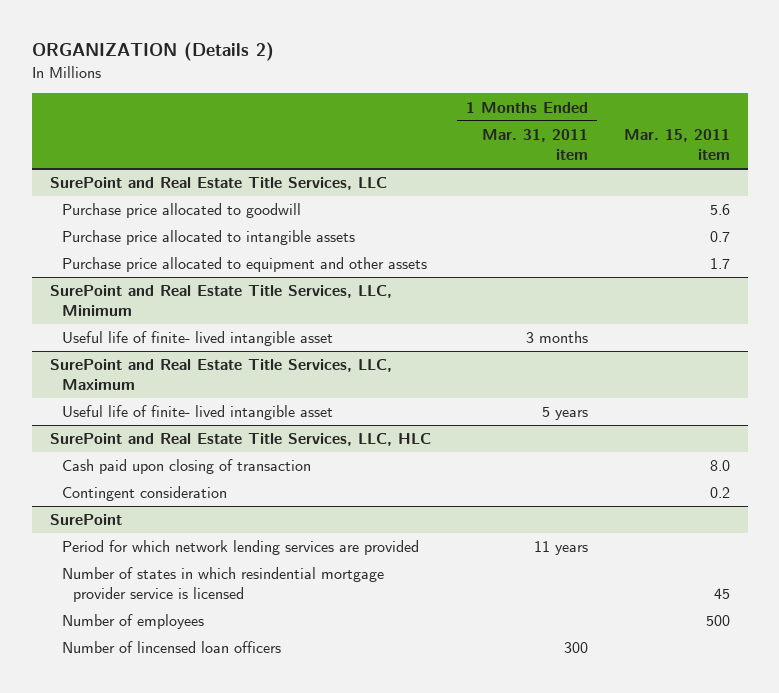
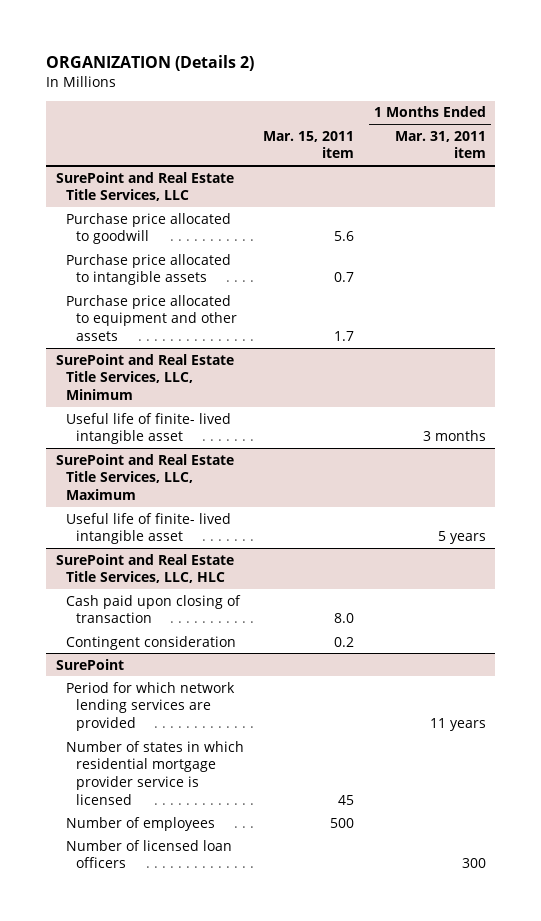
[61,567,384,603] Number of states in which resindential mortgage provider service is licensed -> [66,740,245,805] Number of states in which residential mortgage provider service is licensed
[61,641,281,654] Number of lincensed loan officers -> [66,839,233,869] Number of licensed loan officers

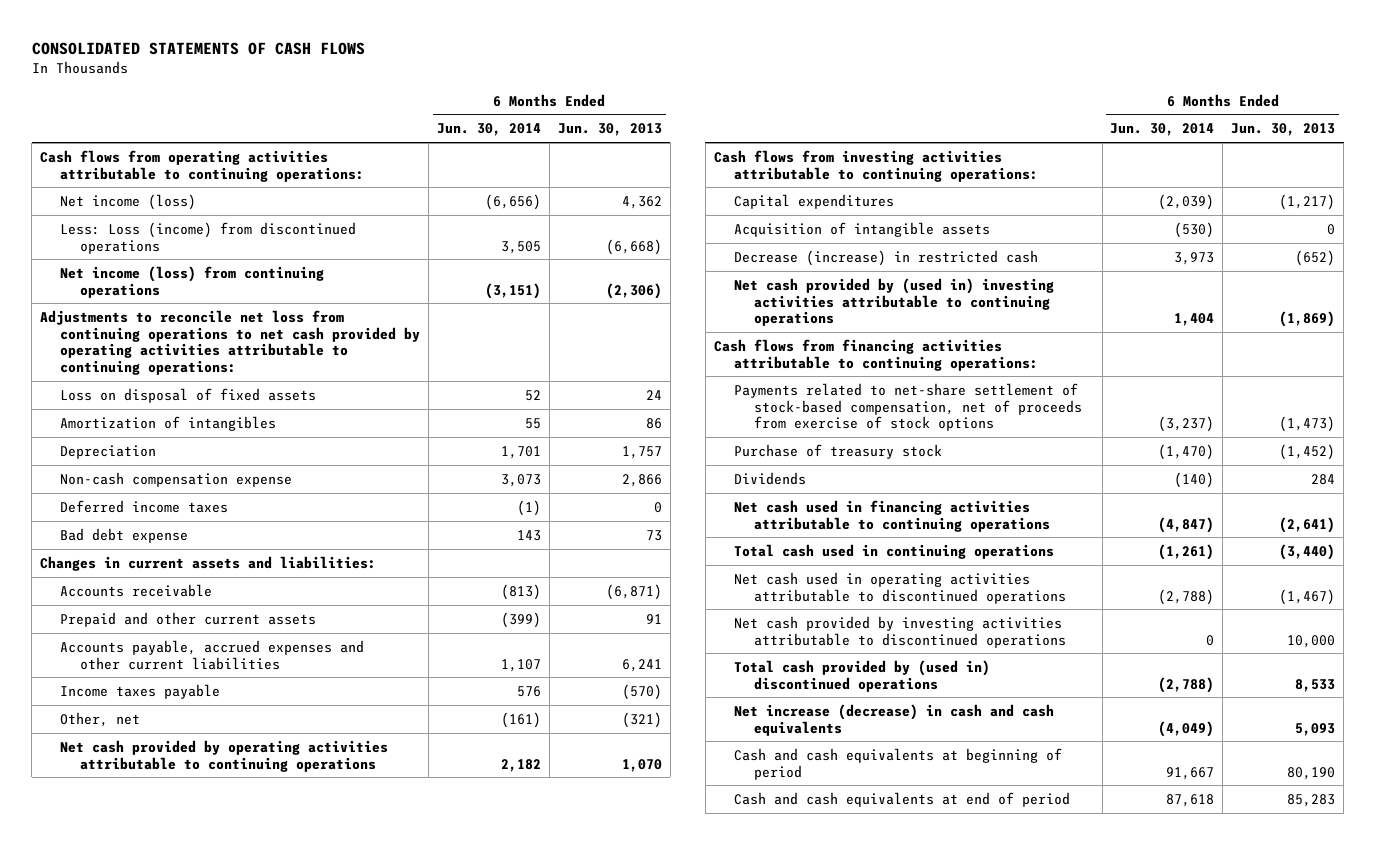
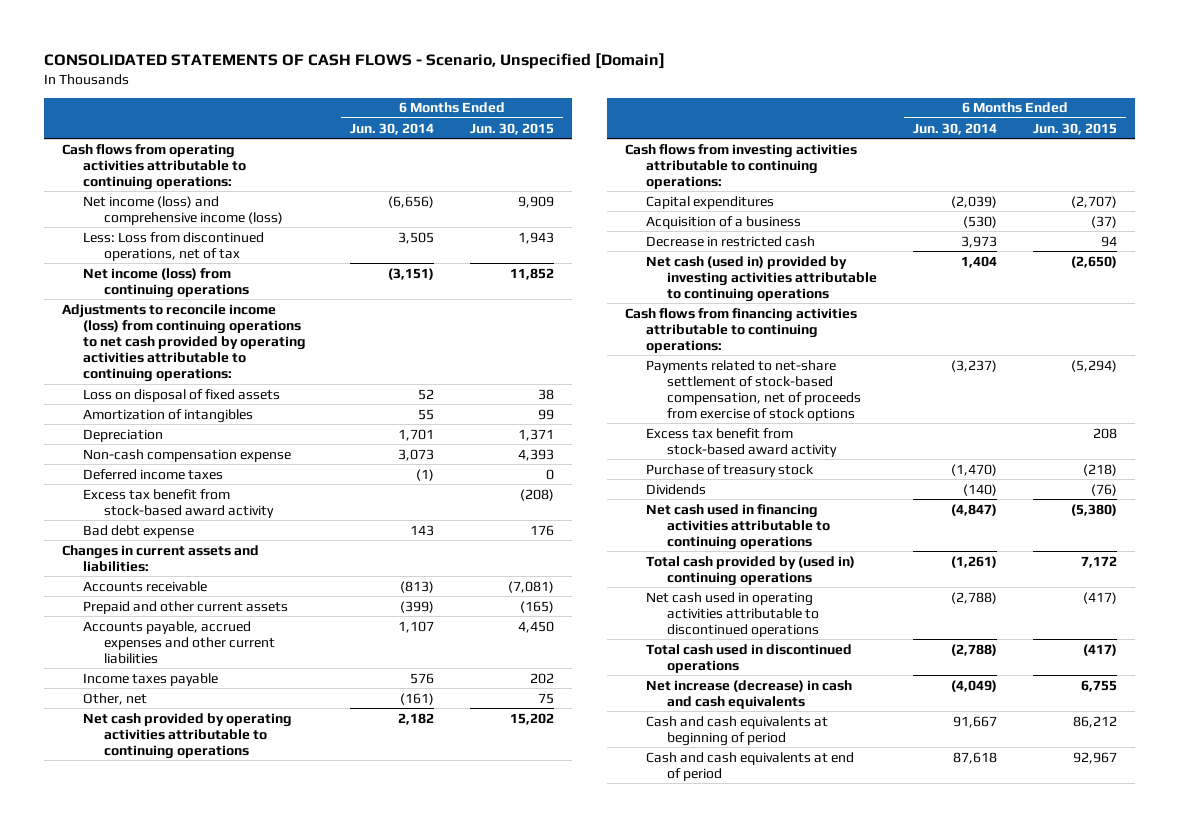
[31,41,365,55] CONSOLIDATED STATEMENTS OF CASH FLOWS -> [43,53,665,70] CONSOLIDATED STATEMENTS OF CASH FLOWS - Scenario, Unspecified [Domain]
[557,123,662,137] Jun. 30, 2013 -> none
none -> [470,122,555,135] Jun. 30, 2015
[60,193,197,210] Net income (loss) -> [83,195,284,225] Net income (loss) and comprehensive income (loss)
[60,221,357,254] Less: Loss (income) from discontinued operations -> [83,231,265,261] Less: Loss from discontinued operations, net of tax
[40,309,421,376] Adjustments to reconcile net loss from continuing operations to net cash provided by operating activities attributable to continuing operations: -> [61,303,307,382] Adjustments to reconcile income (loss) from continuing operations to net cash provided by operating activities attributable to continuing operations:
none -> [83,488,275,518] Excess tax benefit from stock-based award activity
[733,221,990,237] Acquisition of intangible assets -> [646,215,802,229] Acquisition of a business
[733,249,1038,266] Decrease (increase) in restricted cash -> [646,235,816,247] Decrease in restricted cash
[733,277,1054,327] Net cash provided by (used in) investing activities attributable to continuing operations -> [646,255,878,302] Net cash (used in) provided by investing activities attributable to continuing operations
none -> [646,427,838,457] Excess tax benefit from stock-based award activity
[733,543,1054,559] Total cash used in continuing operations -> [646,555,856,586] Total cash provided by (used in) continuing operations
[733,615,1066,648] Net cash provided by investing activities attributable to discontinued operations -> none
[733,659,990,692] Total cash provided by (used in) discontinued operations -> [646,643,853,673] Total cash used in discontinued operations

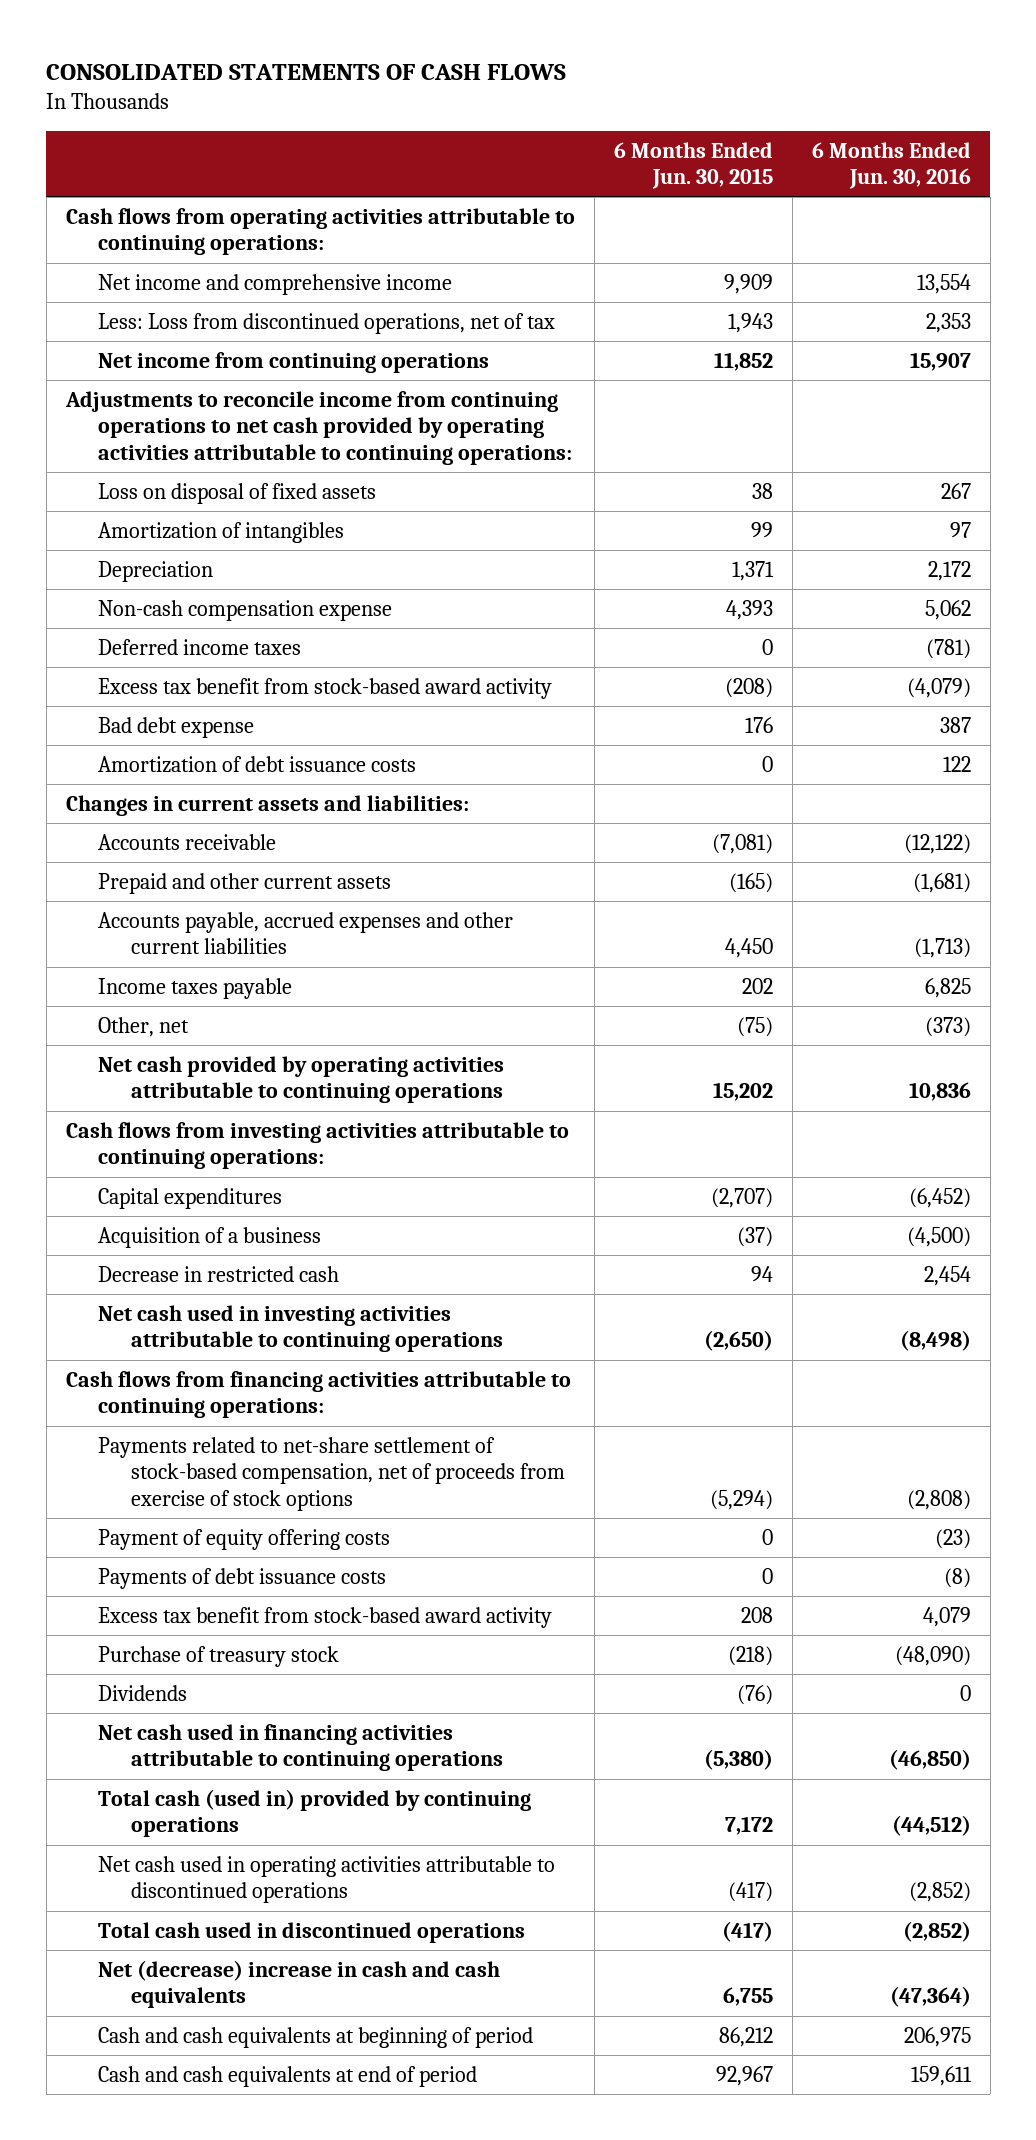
[43,53,665,70] CONSOLIDATED STATEMENTS OF CASH FLOWS - Scenario, Unspecified [Domain] -> [46,63,567,80] CONSOLIDATED STATEMENTS OF CASH FLOWS
[350,122,435,135] Jun. 30, 2014 -> none
none -> [811,141,971,190] 6 Months Ended Jun. 30, 2016
[83,195,284,225] Net income (loss) and comprehensive income (loss) -> [98,274,453,296] Net income and comprehensive income
[83,267,250,298] Net income (loss) from continuing operations -> [98,352,490,374] Net income from continuing operations
[61,303,307,382] Adjustments to reconcile income (loss) from continuing operations to net cash provided by operating activities attributable to continuing operations: -> [64,391,573,465] Adjustments to reconcile income from continuing operations to net cash provided by operating activities attributable to continuing operations:
none -> [98,756,417,774] Amortization of debt issuance costs
[538,692,555,704] 75 -> [736,1017,773,1038] (75)
[646,255,878,302] Net cash (used in) provided by investing activities attributable to continuing operations -> [98,1305,504,1353] Net cash used in investing activities attributable to continuing operations
none -> [98,1529,391,1551] Payment of equity offering costs
none -> [98,1568,387,1590] Payments of debt issuance costs
[646,555,856,586] Total cash provided by (used in) continuing operations -> [98,1789,532,1838] Total cash (used in) provided by continuing operations
[646,679,853,709] Net increase (decrease) in cash and cash equivalents -> [98,1960,501,2009] Net (decrease) increase in cash and cash equivalents

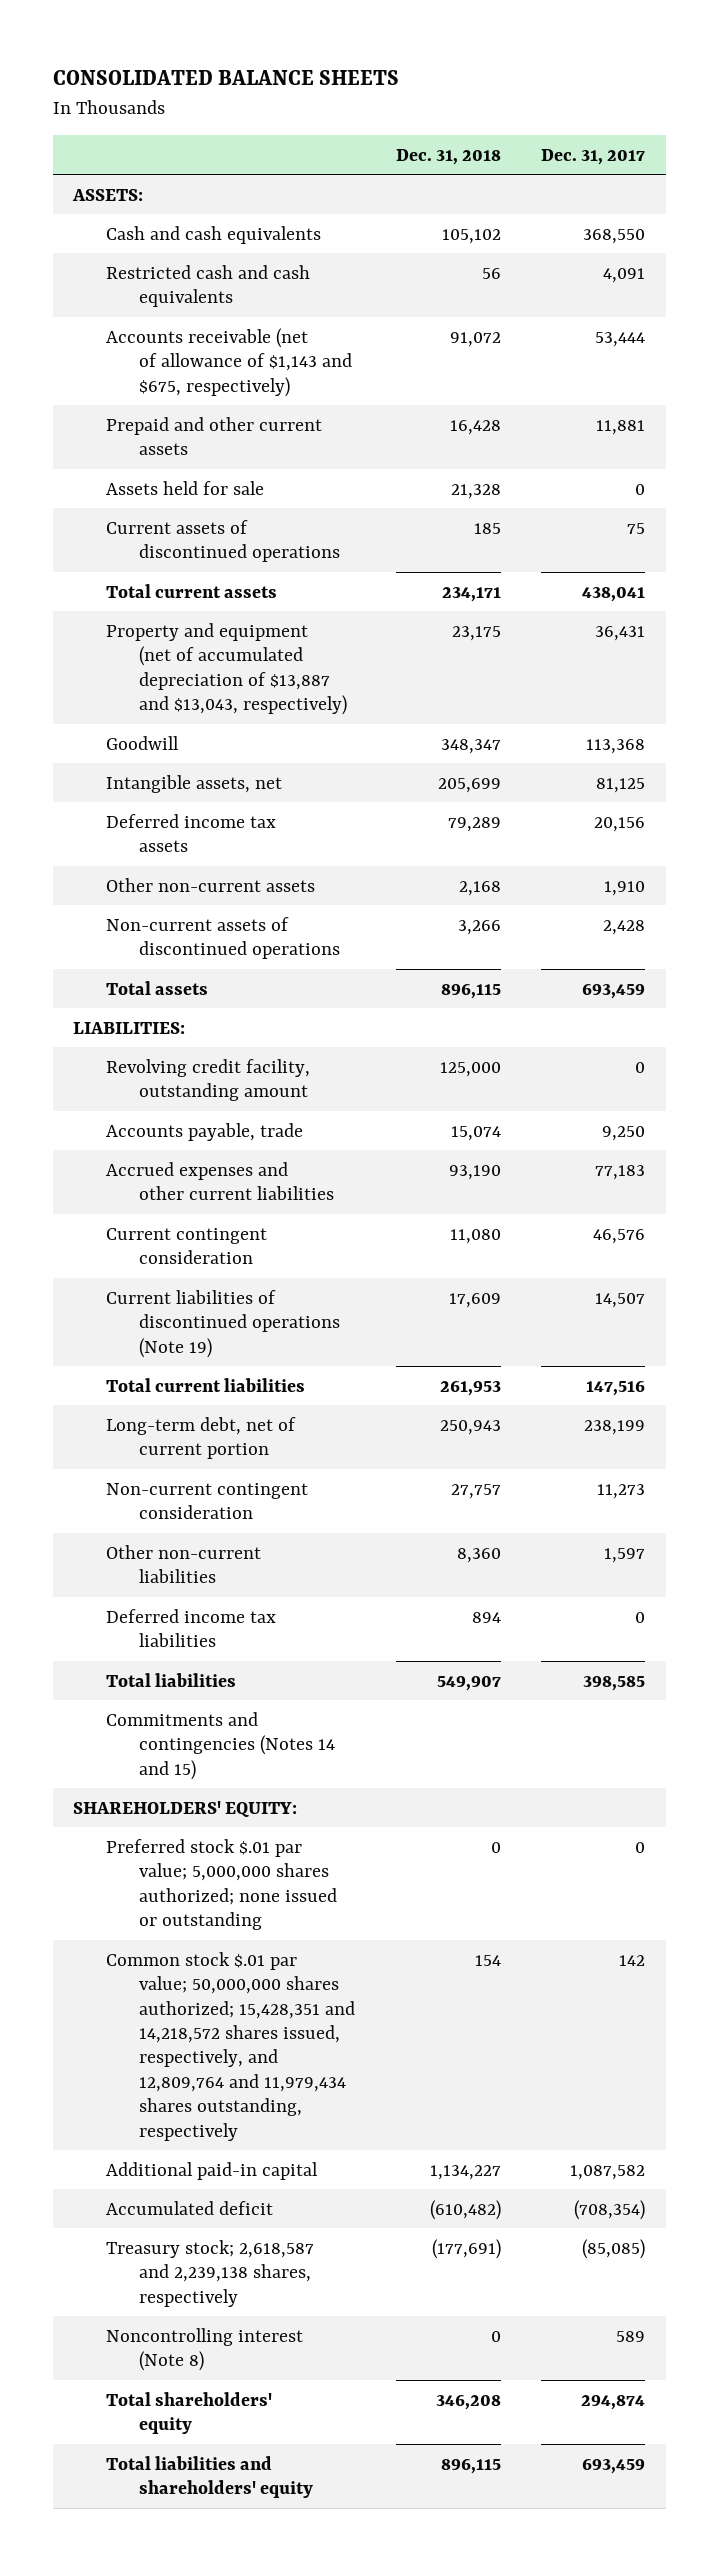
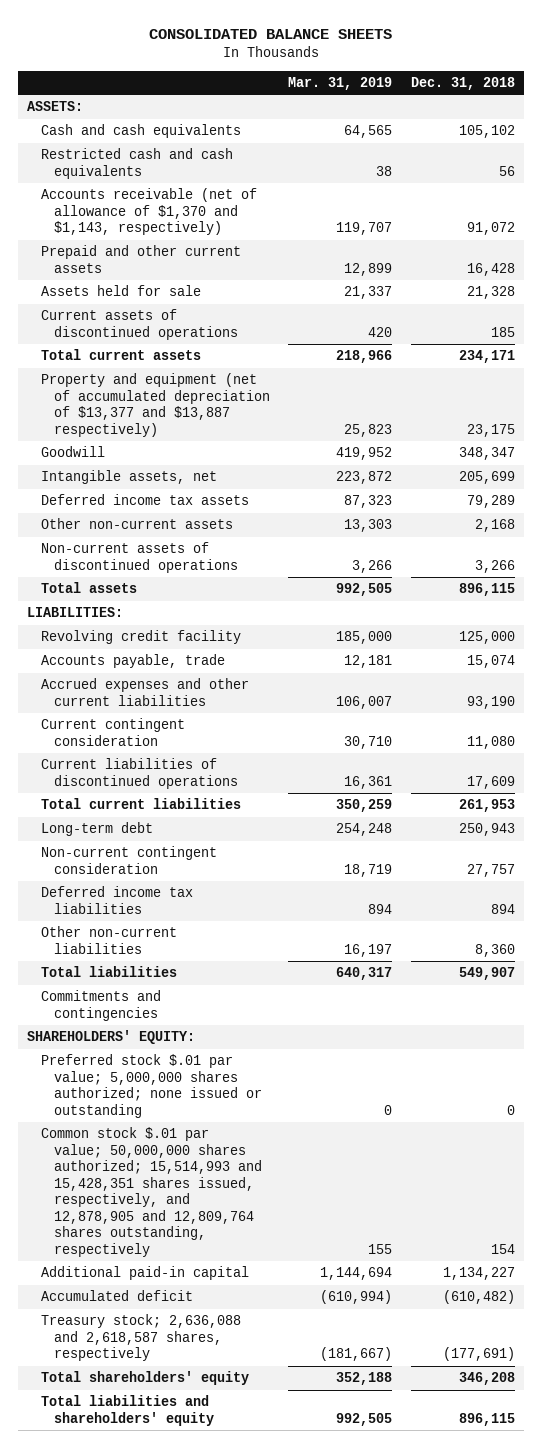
[541,148,646,165] Dec. 31, 2017 -> none
none -> [288,76,393,90] Mar. 31, 2019
[106,327,353,397] Accounts receivable (net of allowance of $1,143 and $675, respectively) -> [40,188,257,236] Accounts receivable (net of allowance of $1,370 and $1,143, respectively)
[106,622,348,715] Property and equipment (net of accumulated depreciation of $13,887 and $13,043, respectively) -> [40,373,271,437] Property and equipment (net of accumulated depreciation of $13,377 and $13,887 respectively)
[106,1058,311,1102] Revolving credit facility, outstanding amount -> [40,630,241,645] Revolving credit facility
[106,1289,341,1358] Current liabilities of discontinued operations (Note 19) -> [40,758,239,789] Current liabilities of discontinued operations
[106,1416,297,1460] Long-term debt, net of current portion -> [40,822,153,837] Long-term debt
[106,1544,262,1584] Other non-current liabilities -> [40,926,177,954] Other non-current liabilities
[106,1711,336,1780] Commitments and contingencies (Notes 14 and 15) -> [40,990,161,1021] Commitments and contingencies
[106,1951,356,2141] Common stock $.01 par value; 50,000,000 shares authorized; 15,428,351 and 14,218,572 shares issued, respectively, and 12,809,764 and 11,979,434 shares outstanding, respectively -> [40,1127,263,1257] Common stock $.01 par value; 50,000,000 shares authorized; 15,514,993 and 15,428,351 shares issued, respectively, and 12,878,905 and 12,809,764 shares outstanding, respectively
[106,2327,304,2372] Noncontrolling interest (Note 8) -> none
[106,2239,315,2307] Treasury stock; 2,618,587 and 2,239,138 shares, respectively -> [40,1314,241,1362] Treasury stock; 2,636,088 and 2,618,587 shares, respectively

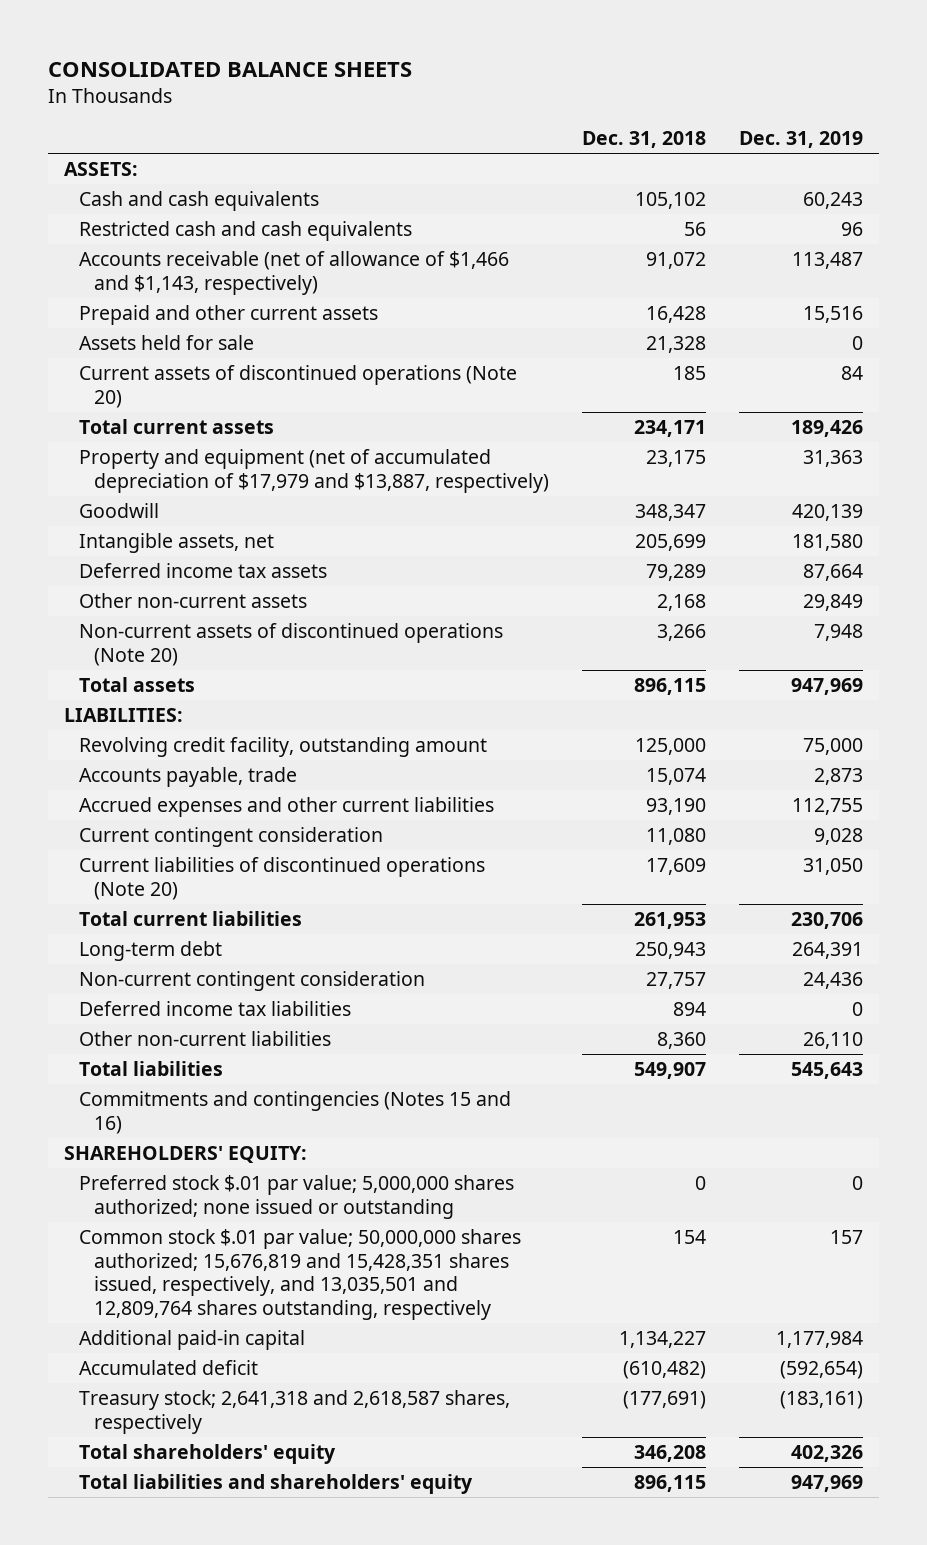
[288,76,393,90] Mar. 31, 2019 -> none
none -> [738,130,863,148] Dec. 31, 2019
[40,188,257,236] Accounts receivable (net of allowance of $1,370 and $1,143, respectively) -> [79,251,510,295] Accounts receivable (net of allowance of $1,466 and $1,143, respectively)
[40,309,239,340] Current assets of discontinued operations -> [79,365,518,408] Current assets of discontinued operations (Note 20)
[40,373,271,437] Property and equipment (net of accumulated depreciation of $13,377 and $13,887 respectively) -> [79,449,550,493] Property and equipment (net of accumulated depreciation of $17,979 and $13,887, respectively)
[40,542,239,573] Non-current assets of discontinued operations -> [79,623,504,666] Non-current assets of discontinued operations (Note 20)
[40,630,241,645] Revolving credit facility -> [79,737,488,758] Revolving credit facility, outstanding amount
[40,758,239,789] Current liabilities of discontinued operations -> [79,857,486,900] Current liabilities of discontinued operations (Note 20)
[40,990,161,1021] Commitments and contingencies -> [79,1091,512,1134] Commitments and contingencies (Notes 15 and 16)
[40,1127,263,1257] Common stock $.01 par value; 50,000,000 shares authorized; 15,514,993 and 15,428,351 shares issued, respectively, and 12,878,905 and 12,809,764 shares outstanding, respectively -> [79,1229,522,1321] Common stock $.01 par value; 50,000,000 shares authorized; 15,676,819 and 15,428,351 shares issued, respectively, and 13,035,501 and 12,809,764 shares outstanding, respectively
[40,1314,241,1362] Treasury stock; 2,636,088 and 2,618,587 shares, respectively -> [79,1390,511,1434] Treasury stock; 2,641,318 and 2,618,587 shares, respectively

